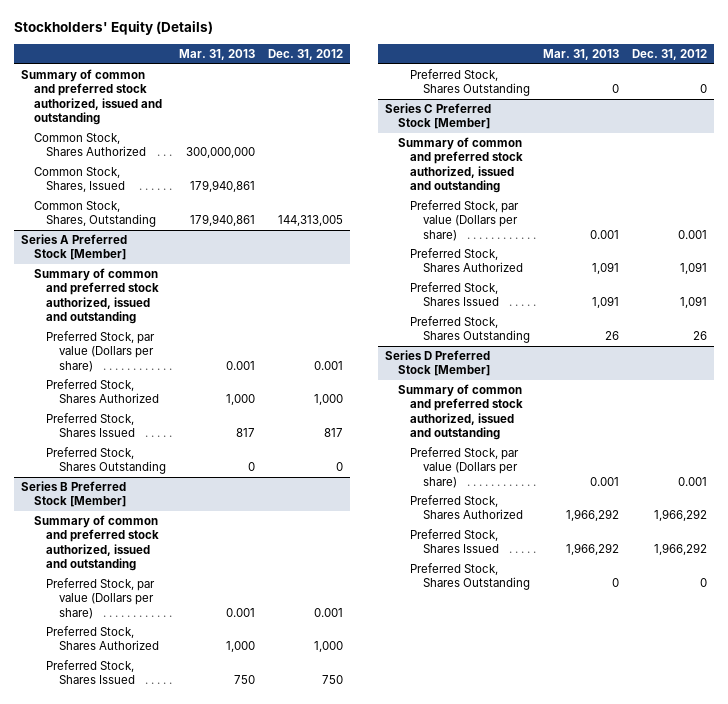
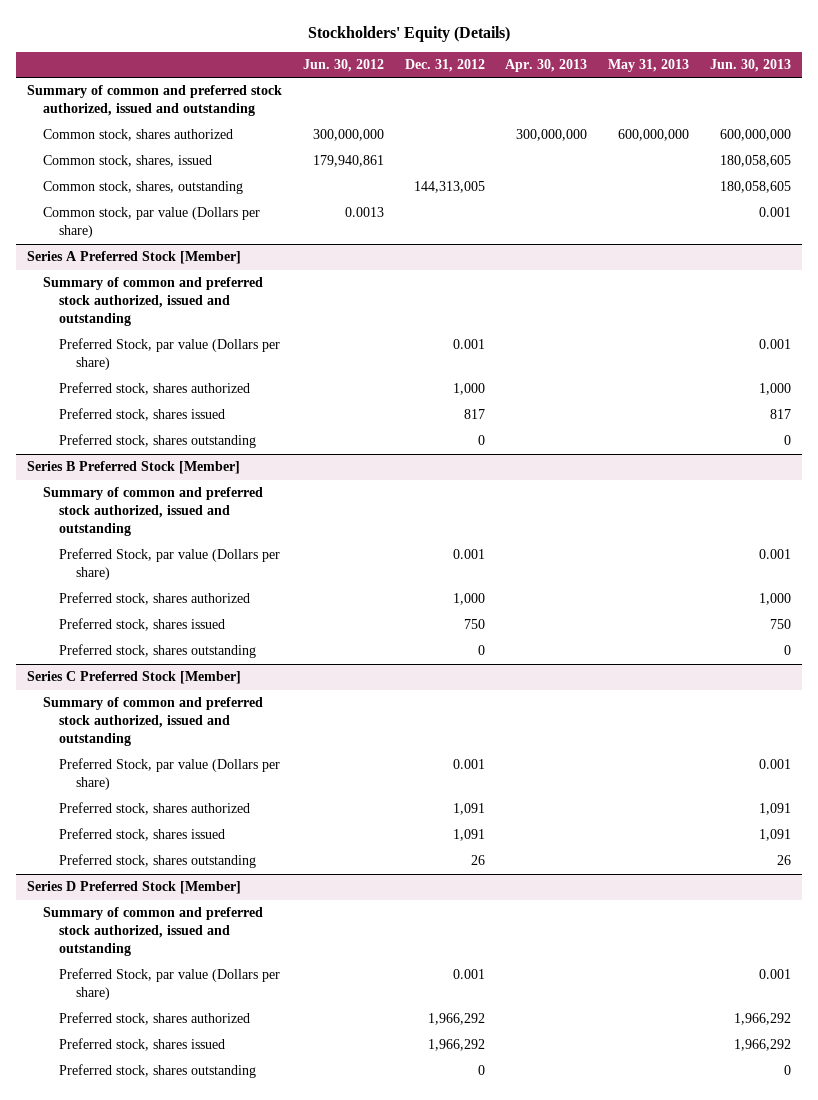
[178,49,255,61] Mar. 31, 2013 -> none
none -> [302,58,384,72] Jun. 30, 2012
none -> [505,58,588,72] Apr. 30, 2013
none -> [608,58,690,72] May 31, 2013
none -> [710,58,792,72] Jun. 30, 2013
[33,133,147,157] Common Stock, Shares Authorized -> [43,129,234,142] Common stock, shares authorized
[33,167,126,193] Common Stock, Shares, Issued -> [43,155,213,168] Common stock, shares, issued
[33,201,157,228] Common Stock, Shares, Outstanding -> [43,181,244,195] Common stock, shares, outstanding
none -> [43,207,261,239] Common stock, par value (Dollars per share)
[46,379,159,404] Preferred Stock, Shares Authorized -> [59,382,251,396] Preferred stock, shares authorized
[46,413,135,438] Preferred Stock, Shares Issued -> [59,408,226,422] Preferred stock, shares issued
[46,447,166,475] Preferred Stock, Shares Outstanding -> [59,434,257,449] Preferred stock, shares outstanding
[46,626,159,651] Preferred Stock, Shares Authorized -> [59,592,251,606] Preferred stock, shares authorized
[46,660,135,685] Preferred Stock, Shares Issued -> [59,618,226,632] Preferred stock, shares issued
[410,69,530,97] Preferred Stock, Shares Outstanding -> [59,644,257,659] Preferred stock, shares outstanding
[410,248,523,273] Preferred Stock, Shares Authorized -> [59,802,251,816] Preferred stock, shares authorized
[410,282,499,307] Preferred Stock, Shares Issued -> [59,828,226,842] Preferred stock, shares issued
[410,316,530,344] Preferred Stock, Shares Outstanding -> [59,854,257,869] Preferred stock, shares outstanding
[410,495,523,520] Preferred Stock, Shares Authorized -> [59,1012,251,1026] Preferred stock, shares authorized
[410,529,499,554] Preferred Stock, Shares Issued -> [59,1038,226,1052] Preferred stock, shares issued
[410,563,530,591] Preferred Stock, Shares Outstanding -> [59,1064,257,1079] Preferred stock, shares outstanding

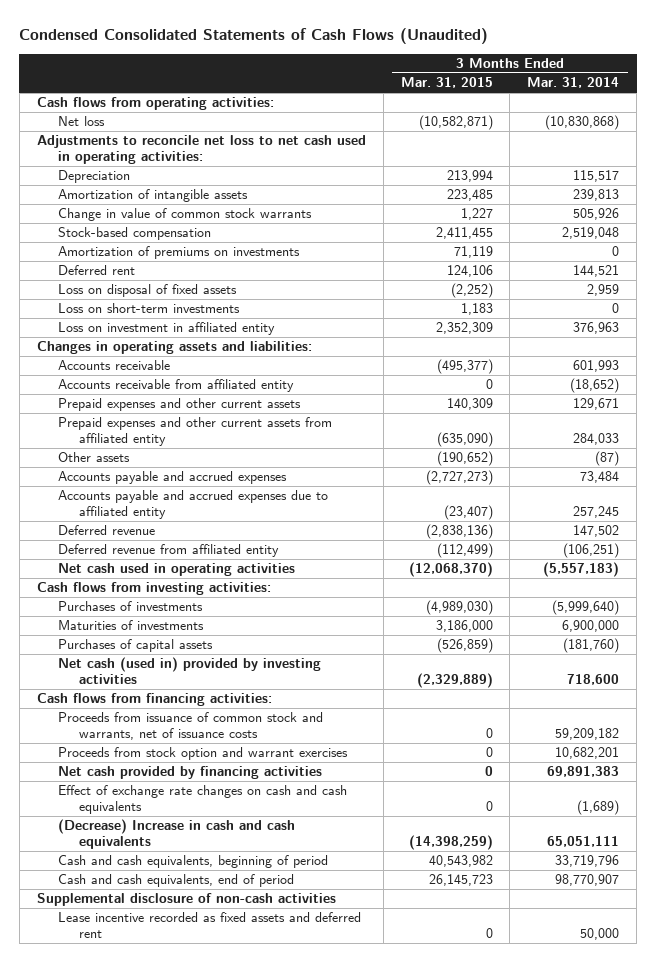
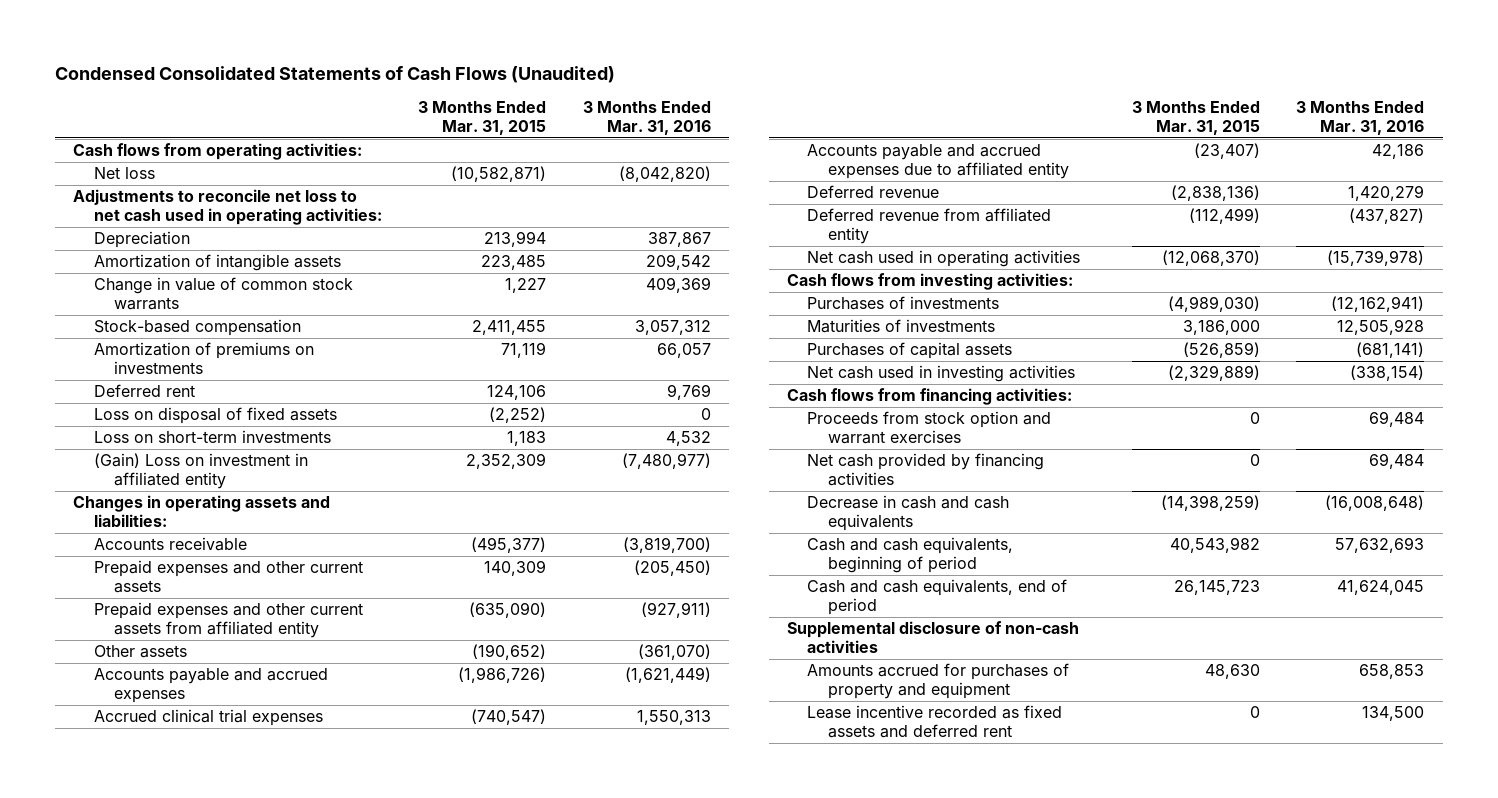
[527,77,620,89] Mar. 31, 2014 -> none
none -> [582,100,711,135] 3 Months Ended Mar. 31, 2016
[57,322,275,336] Loss on investment in affiliated entity -> [93,453,308,490] (Gain) Loss on investment in affiliated entity
[57,379,294,393] Accounts receivable from affiliated entity -> none
[425,470,493,486] (2,727,273) -> [458,667,547,684] (1,986,726)
none -> [93,709,323,727] Accrued clinical trial expenses
[57,657,321,685] Net cash (used in) provided by investing activities -> [807,365,1076,383] Net cash used in investing activities
[57,712,323,741] Proceeds from issuance of common stock and warrants, net of issuance costs -> none
[57,785,347,815] Effect of exchange rate changes on cash and cash equivalents -> none
[57,819,295,850] (Decrease) Increase in cash and cash equivalents -> [807,495,1010,532] Decrease in cash and cash equivalents
none -> [807,663,1070,700] Amounts accrued for purchases of property and equipment

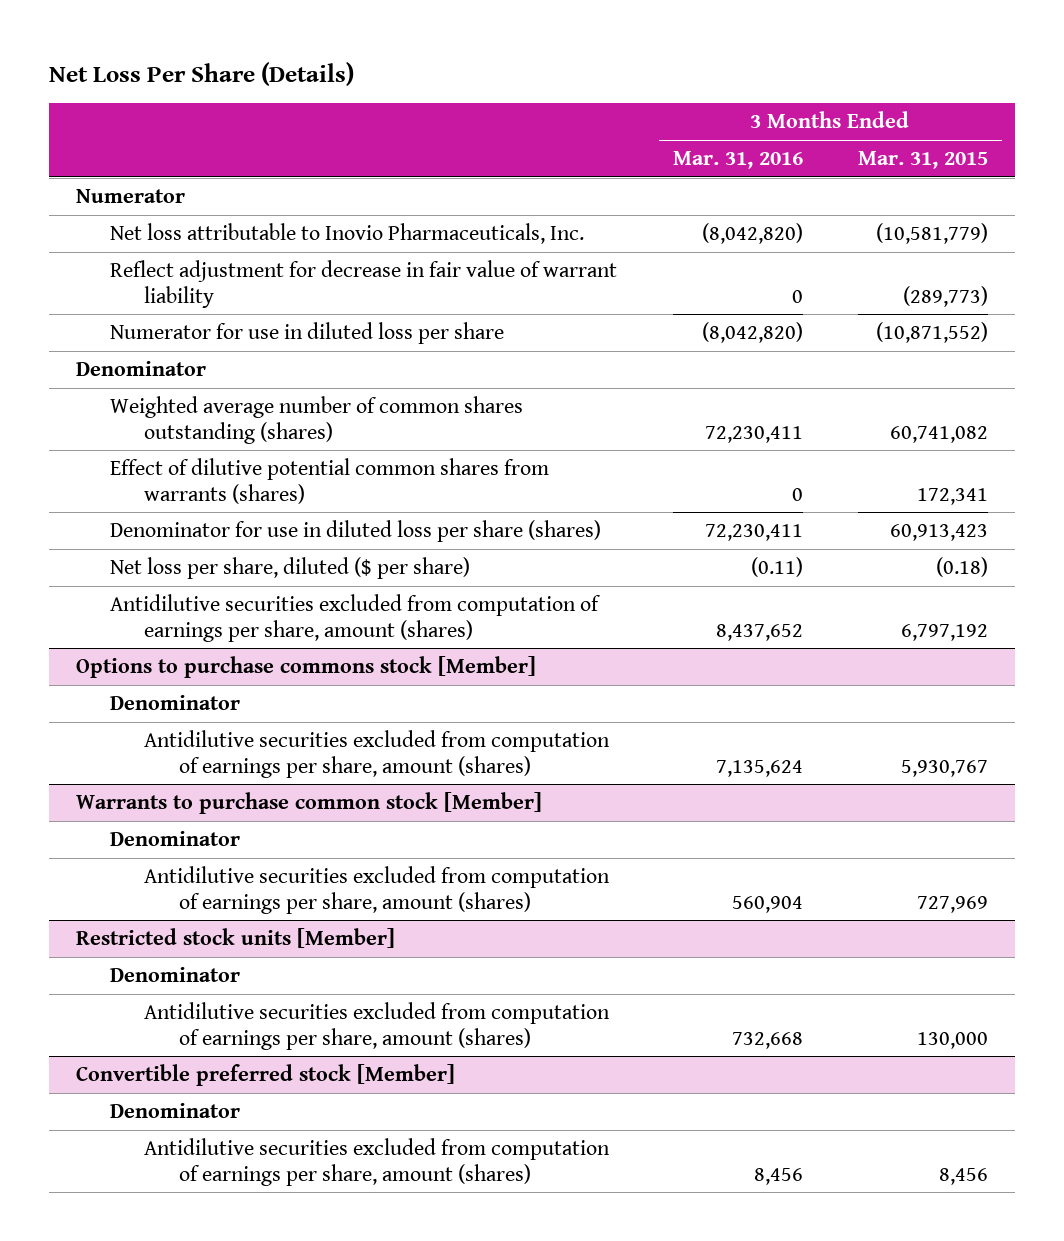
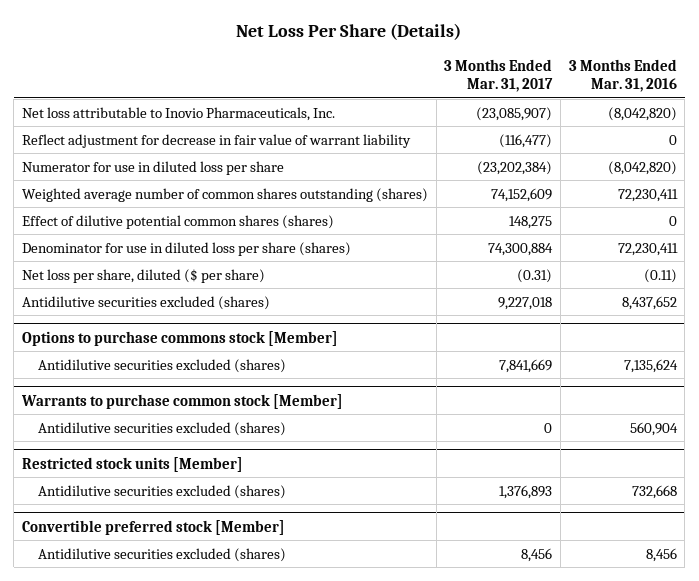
[857,151,988,170] Mar. 31, 2015 -> none
none -> [444,59,554,93] 3 Months Ended Mar. 31, 2017
[76,189,186,204] Numerator -> none
[76,361,207,377] Denominator -> none
[110,458,550,504] Effect of dilutive potential common shares from warrants (shares) -> [22,214,335,229] Effect of dilutive potential common shares (shares)
[110,594,602,642] Antidilutive securities excluded from computation of earnings per share, amount (shares) -> [22,295,271,310] Antidilutive securities excluded (shares)
[110,695,241,711] Denominator -> none
[144,730,611,778] Antidilutive securities excluded from computation of earnings per share, amount (shares) -> [37,358,286,373] Antidilutive securities excluded (shares)
[110,831,241,847] Denominator -> none
[144,866,611,914] Antidilutive securities excluded from computation of earnings per share, amount (shares) -> [37,421,286,436] Antidilutive securities excluded (shares)
[110,967,241,983] Denominator -> none
[144,1002,611,1050] Antidilutive securities excluded from computation of earnings per share, amount (shares) -> [37,484,286,499] Antidilutive securities excluded (shares)
[110,1103,241,1119] Denominator -> none
[144,1138,611,1186] Antidilutive securities excluded from computation of earnings per share, amount (shares) -> [37,547,286,562] Antidilutive securities excluded (shares)

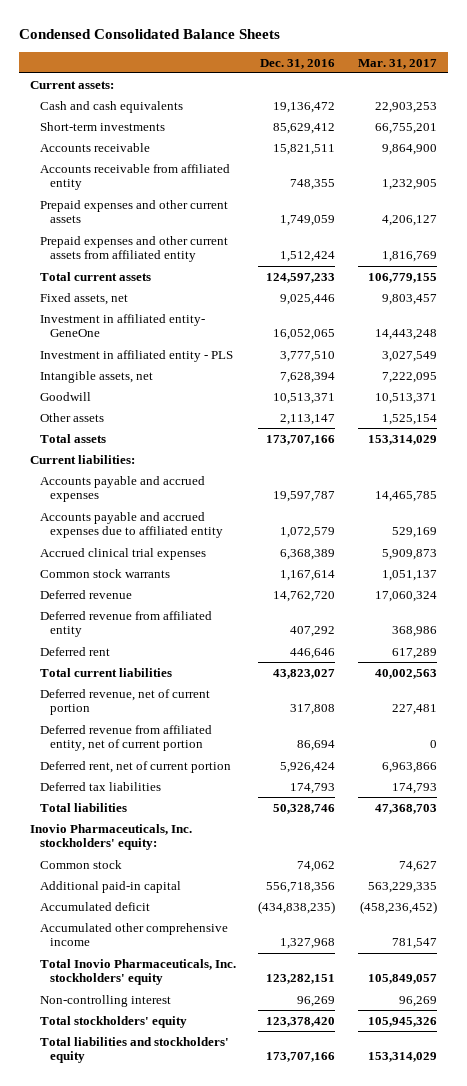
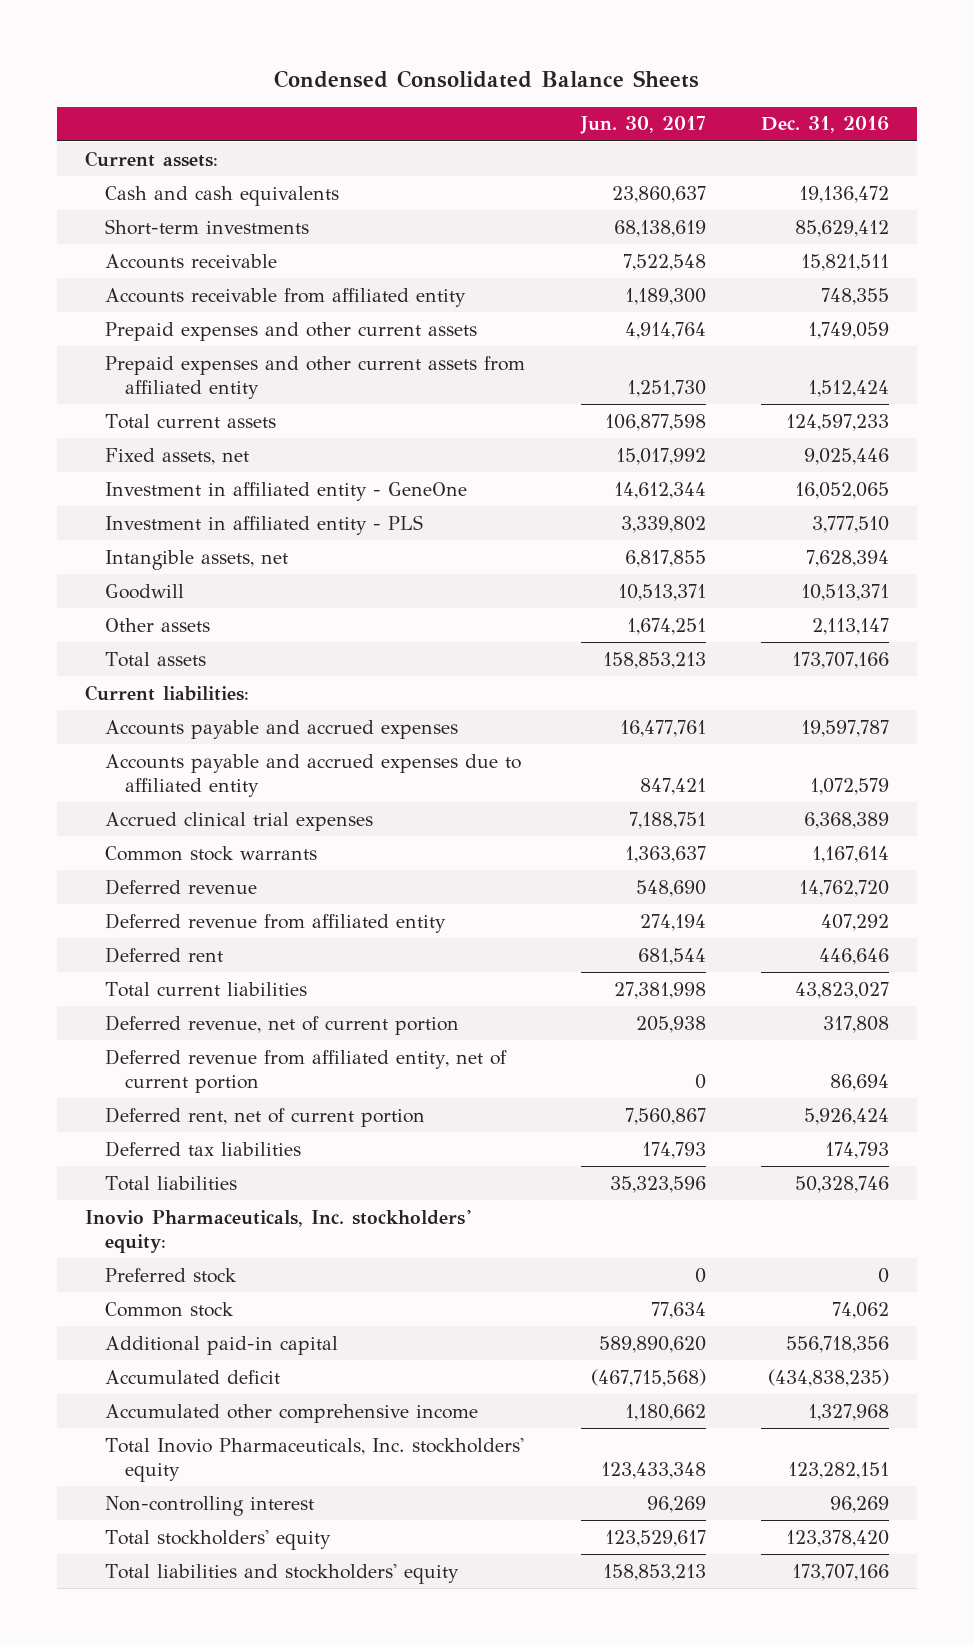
[357,58,437,69] Mar. 31, 2017 -> none
none -> [579,116,706,135] Jun. 30, 2017
[40,313,206,338] Investment in affiliated entity- GeneOne -> [104,481,467,501] Investment in affiliated entity - GeneOne
none -> [104,1267,237,1283] Preferred stock

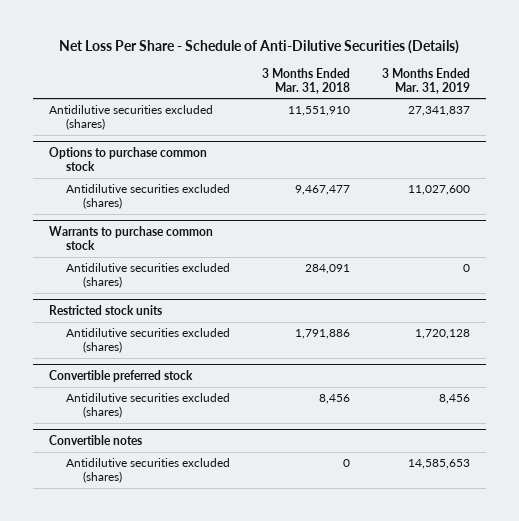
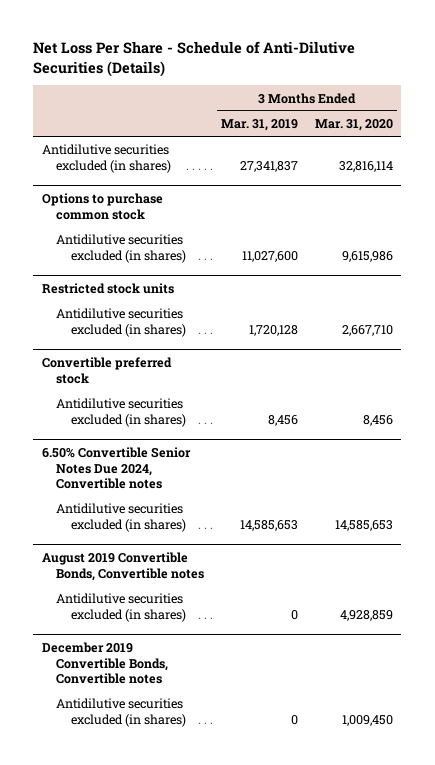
[261,67,350,94] 3 Months Ended Mar. 31, 2018 -> none
none -> [314,119,393,132] Mar. 31, 2020
[48,105,213,131] Antidilutive securities excluded (shares) -> [41,144,172,173] Antidilutive securities excluded (in shares)
[48,226,213,251] Warrants to purchase common stock -> none
[65,263,230,289] Antidilutive securities excluded (shares) -> none
[65,184,230,210] Antidilutive securities excluded (shares) -> [56,234,186,263] Antidilutive securities excluded (in shares)
[65,328,230,354] Antidilutive securities excluded (shares) -> [56,308,186,337] Antidilutive securities excluded (in shares)
[48,435,142,446] Convertible notes -> none
[65,393,230,419] Antidilutive securities excluded (shares) -> [56,398,186,427] Antidilutive securities excluded (in shares)
none -> [41,447,191,490] 6.50% Convertible Senior Notes Due 2024, Convertible notes
[65,458,230,484] Antidilutive securities excluded (shares) -> [56,503,186,532] Antidilutive securities excluded (in shares)
none -> [41,552,205,581] August 2019 Convertible Bonds, Convertible notes
none -> [56,593,186,622] Antidilutive securities excluded (in shares)
none -> [41,642,169,685] December 2019 Convertible Bonds, Convertible notes
none -> [56,698,186,727] Antidilutive securities excluded (in shares)

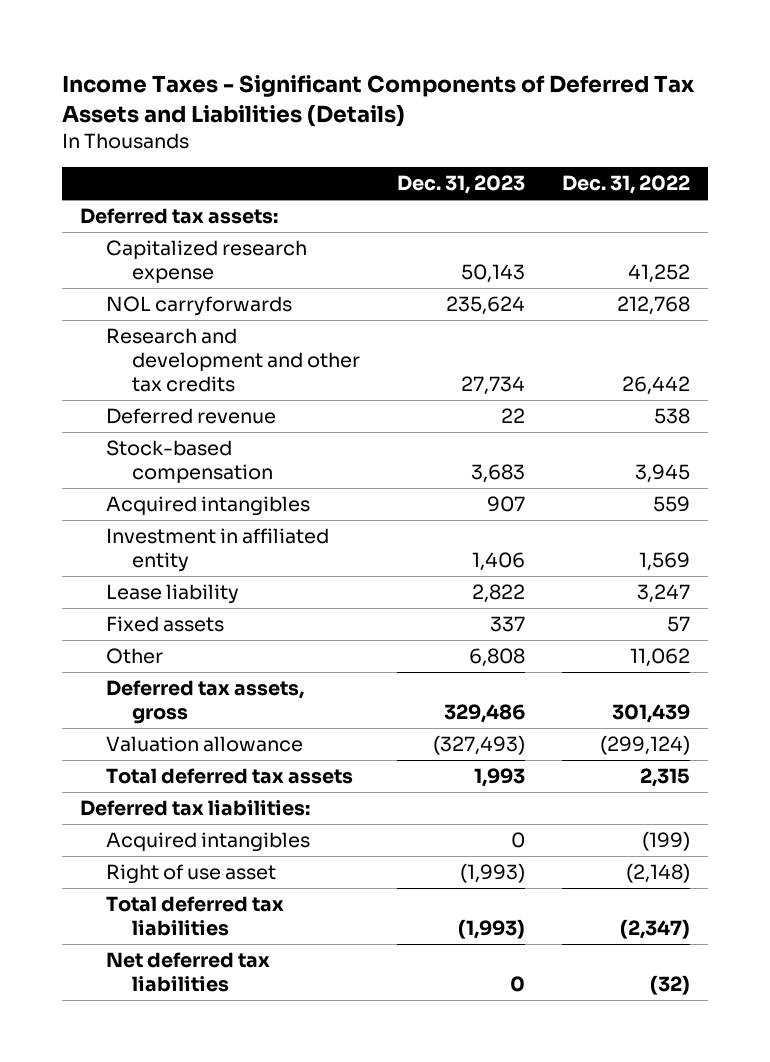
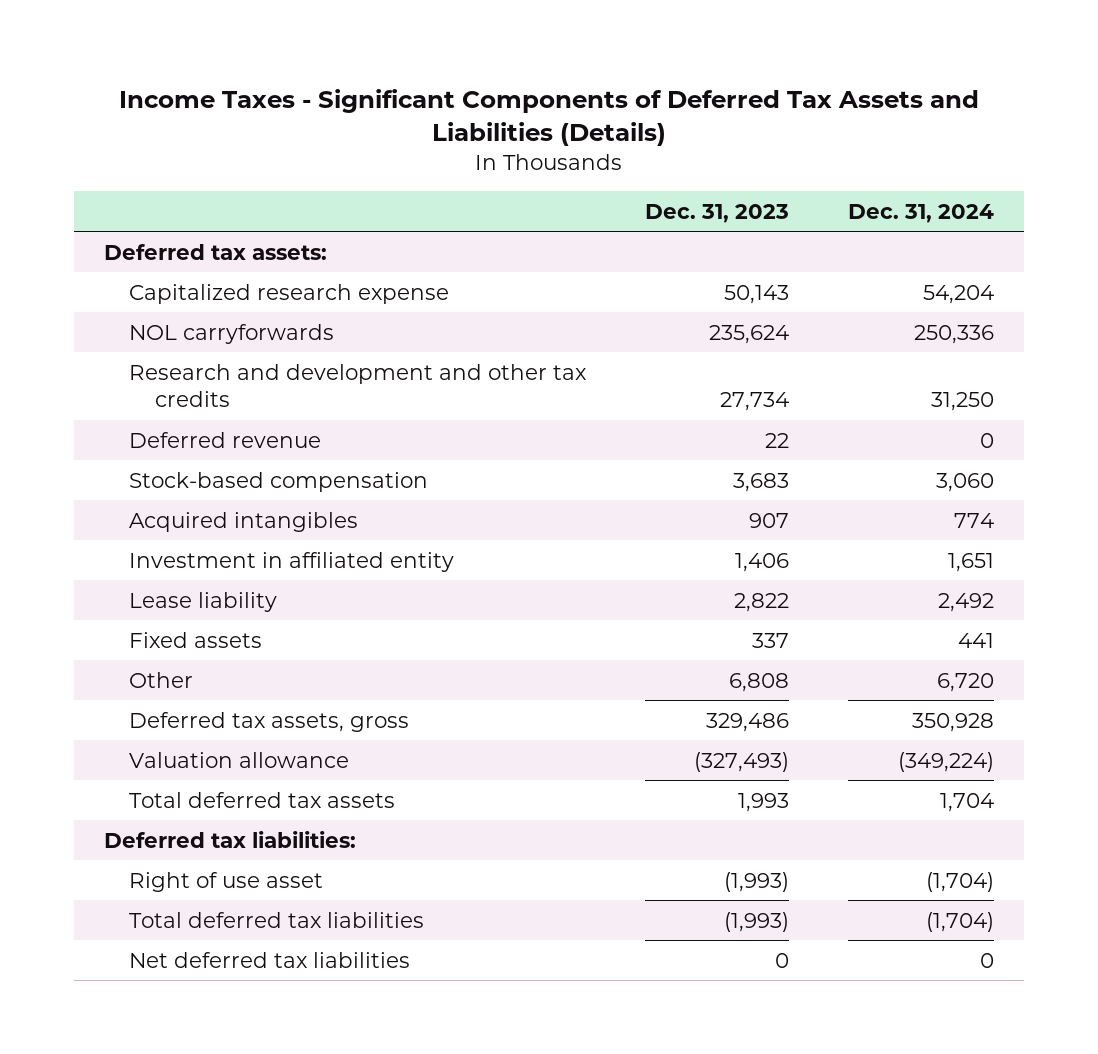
[561,175,690,195] Dec. 31, 2022 -> none
none -> [848,203,995,223] Dec. 31, 2024
[105,832,310,853] Acquired intangibles -> none

